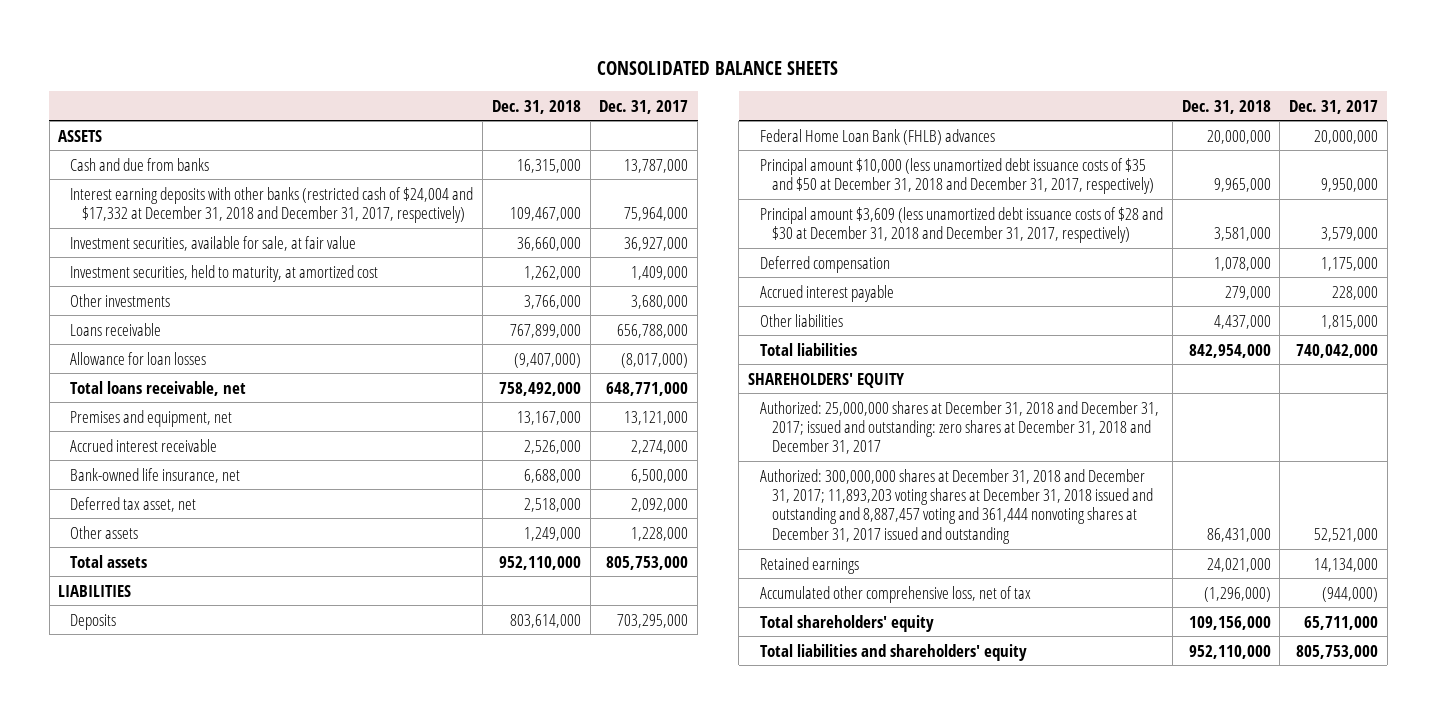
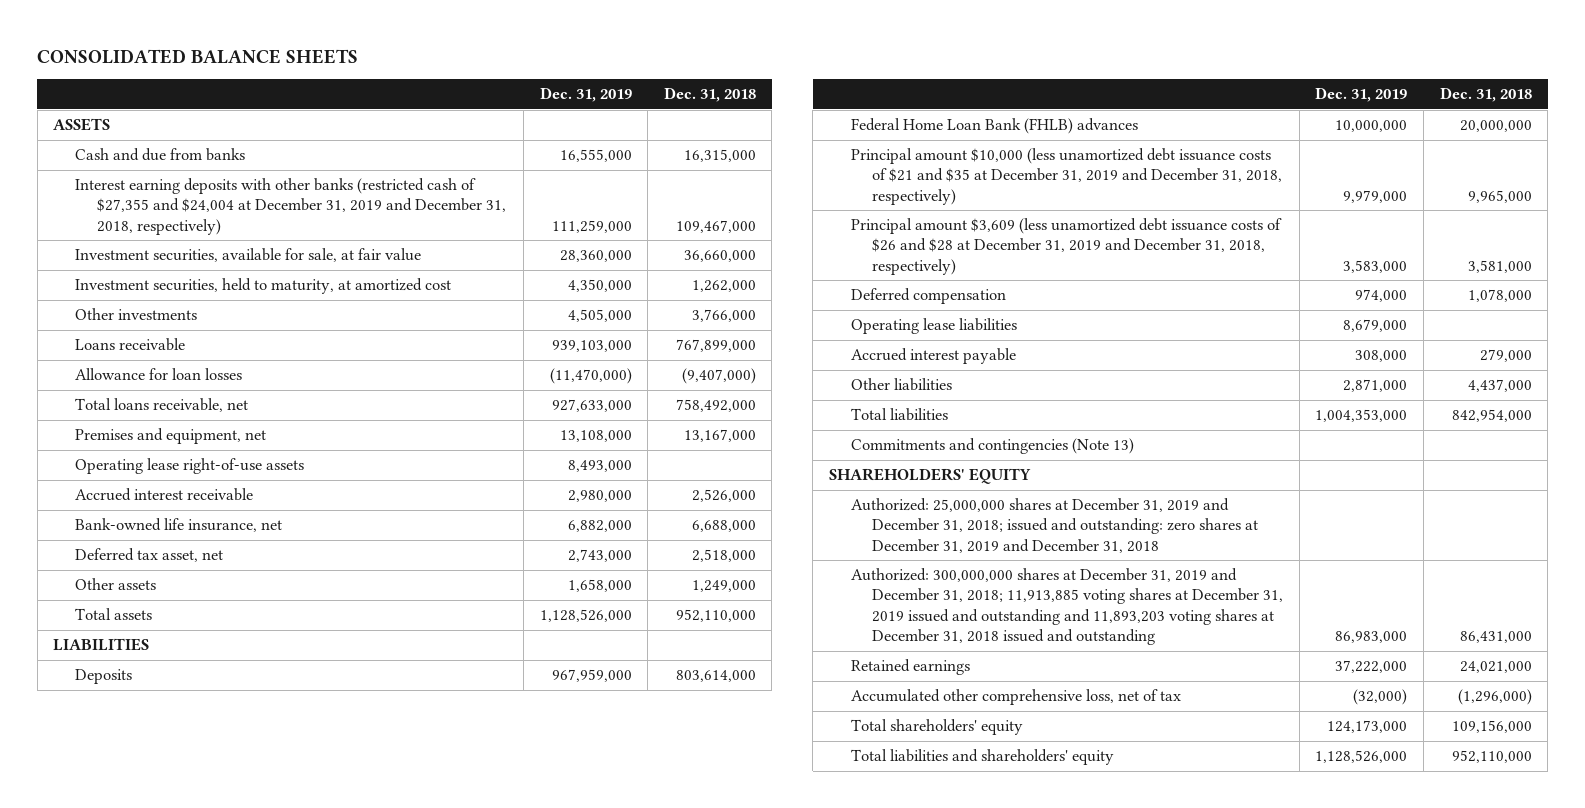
[599,99,689,114] Dec. 31, 2017 -> none
none -> [539,87,632,103] Dec. 31, 2019
[70,186,474,223] Interest earning deposits with other banks (restricted cash of $24,004 and $17,332 at December 31, 2018 and December 31, 2017, respectively) -> [74,178,506,235] Interest earning deposits with other banks (restricted cash of $27,355 and $24,004 at December 31, 2019 and December 31, 2018, respectively)
none -> [74,458,304,475] Operating lease right-of-use assets
[760,157,1155,194] Principal amount $10,000 (less unamortized debt issuance costs of $35 and $50 at December 31, 2018 and December 31, 2017, respectively) -> [850,148,1283,205] Principal amount $10,000 (less unamortized debt issuance costs of $21 and $35 at December 31, 2019 and December 31, 2018, respectively)
[760,206,1164,243] Principal amount $3,609 (less unamortized debt issuance costs of $28 and $30 at December 31, 2018 and December 31, 2017, respectively) -> [850,218,1282,275] Principal amount $3,609 (less unamortized debt issuance costs of $26 and $28 at December 31, 2019 and December 31, 2018, respectively)
none -> [850,318,1017,335] Operating lease liabilities
none -> [850,438,1134,455] Commitments and contingencies (Note 13)
[760,400,1160,455] Authorized: 25,000,000 shares at December 31, 2018 and December 31, 2017; issued and outstanding: zero shares at December 31, 2018 and December 31, 2017 -> [850,498,1259,553] Authorized: 25,000,000 shares at December 31, 2019 and December 31, 2018; issued and outstanding: zero shares at December 31, 2019 and December 31, 2018
[760,468,1154,544] Authorized: 300,000,000 shares at December 31, 2018 and December 31, 2017; 11,893,203 voting shares at December 31, 2018 issued and outstanding and 8,887,457 voting and 361,444 nonvoting shares at December 31, 2017 issued and outstanding -> [850,568,1284,646] Authorized: 300,000,000 shares at December 31, 2019 and December 31, 2018; 11,913,885 voting shares at December 31, 2019 issued and outstanding and 11,893,203 voting shares at December 31, 2018 issued and outstanding

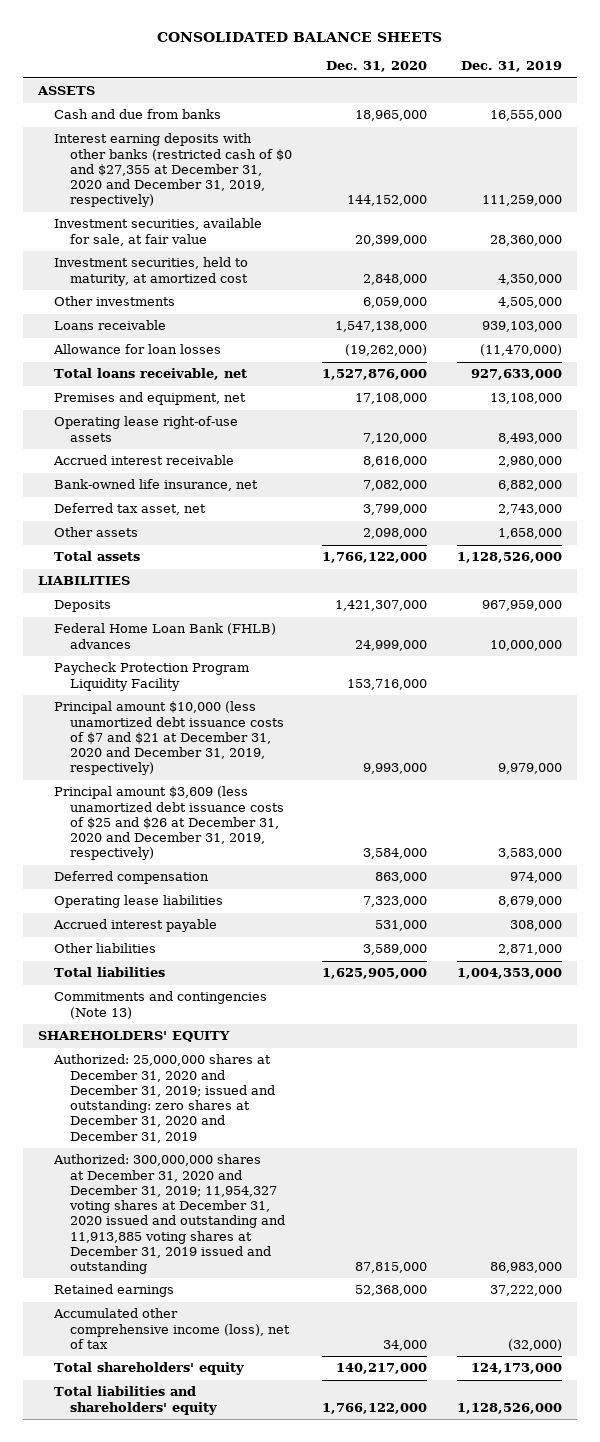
[663,87,756,103] Dec. 31, 2018 -> none
none -> [326,61,428,73] Dec. 31, 2020
[74,178,506,235] Interest earning deposits with other banks (restricted cash of $27,355 and $24,004 at December 31, 2019 and December 31, 2018, respectively) -> [54,133,293,208] Interest earning deposits with other banks (restricted cash of $0 and $27,355 at December 31, 2020 and December 31, 2019, respectively)
none -> [54,662,250,691] Paycheck Protection Program Liquidity Facility
[850,148,1283,205] Principal amount $10,000 (less unamortized debt issuance costs of $21 and $35 at December 31, 2019 and December 31, 2018, respectively) -> [54,701,285,776] Principal amount $10,000 (less unamortized debt issuance costs of $7 and $21 at December 31, 2020 and December 31, 2019, respectively)
[850,218,1282,275] Principal amount $3,609 (less unamortized debt issuance costs of $26 and $28 at December 31, 2019 and December 31, 2018, respectively) -> [54,786,285,861] Principal amount $3,609 (less unamortized debt issuance costs of $25 and $26 at December 31, 2020 and December 31, 2019, respectively)
[850,498,1259,553] Authorized: 25,000,000 shares at December 31, 2019 and December 31, 2018; issued and outstanding: zero shares at December 31, 2019 and December 31, 2018 -> [53,1054,276,1143] Authorized: 25,000,000 shares at December 31, 2020 and December 31, 2019; issued and outstanding: zero shares at December 31, 2020 and December 31, 2019
[850,568,1284,646] Authorized: 300,000,000 shares at December 31, 2019 and December 31, 2018; 11,913,885 voting shares at December 31, 2019 issued and outstanding and 11,893,203 voting shares at December 31, 2018 issued and outstanding -> [53,1154,286,1275] Authorized: 300,000,000 shares at December 31, 2020 and December 31, 2019; 11,954,327 voting shares at December 31, 2020 issued and outstanding and 11,913,885 voting shares at December 31, 2019 issued and outstanding
[850,689,1181,706] Accumulated other comprehensive loss, net of tax -> [53,1308,291,1349] Accumulated other comprehensive income (loss), net of tax

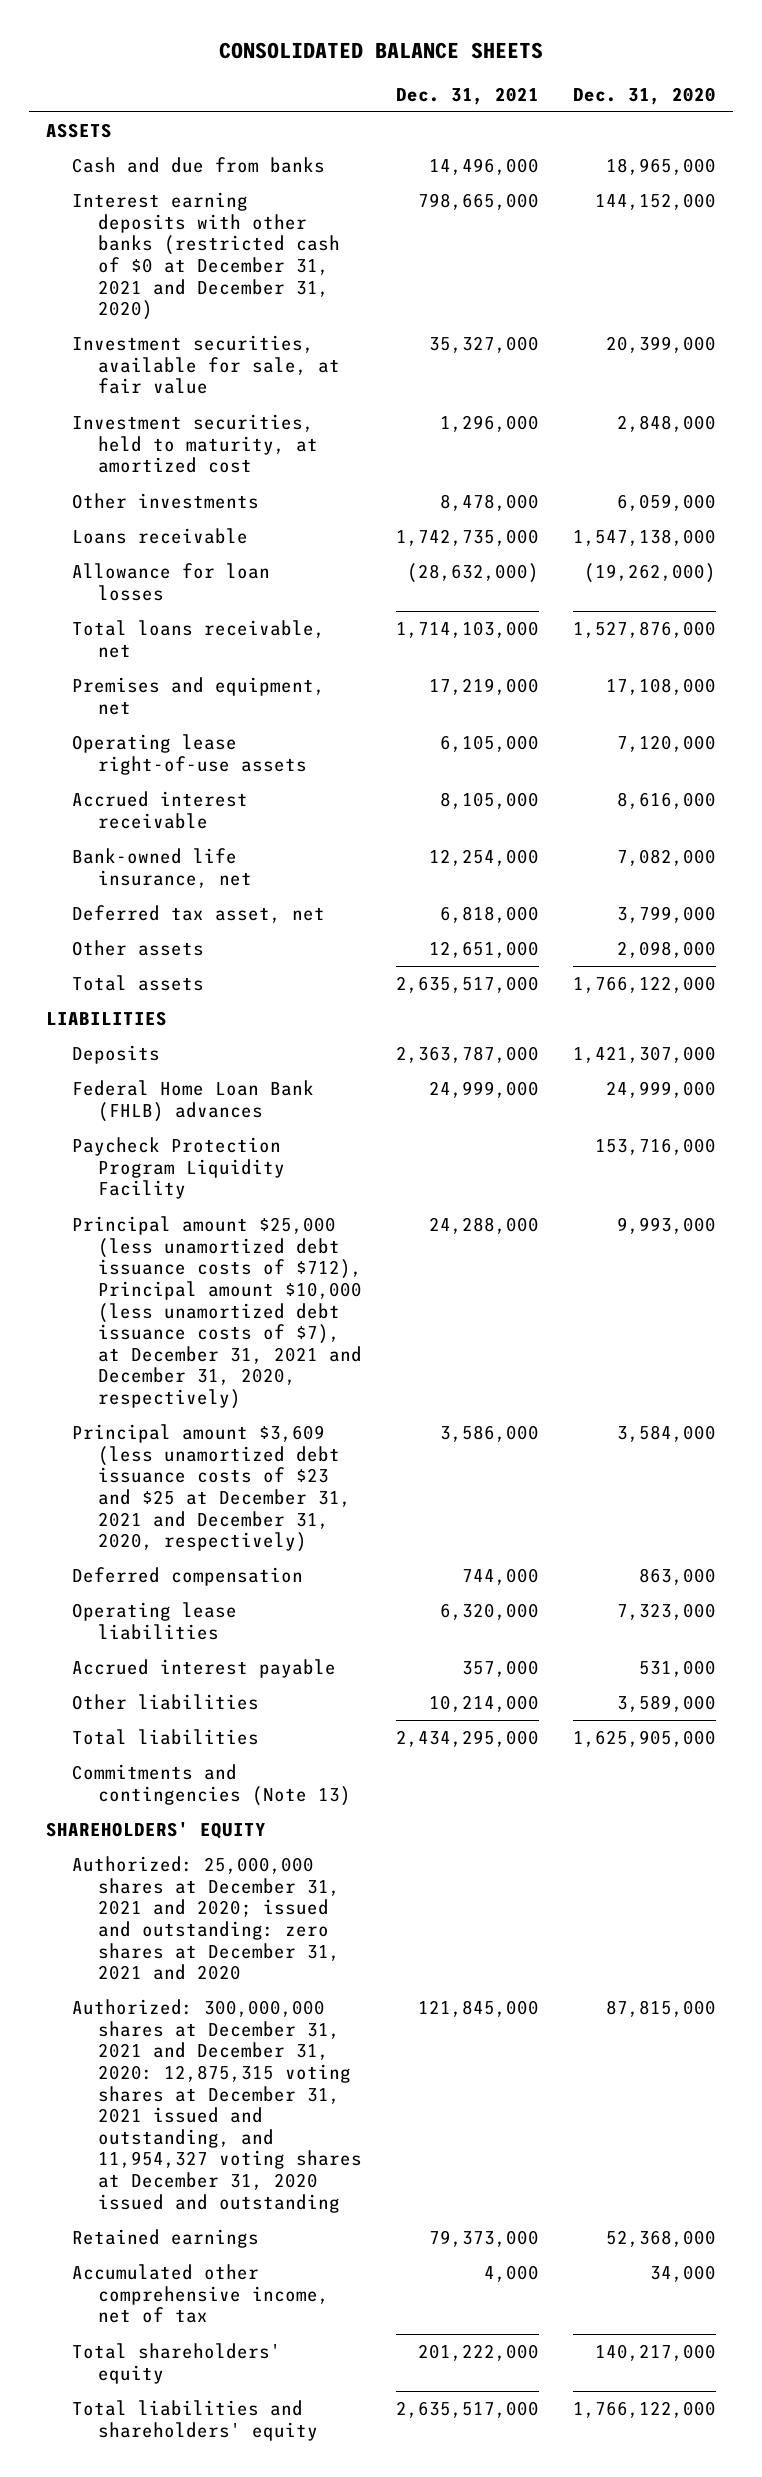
[461,61,563,73] Dec. 31, 2019 -> none
none -> [395,86,539,105] Dec. 31, 2021
[54,133,293,208] Interest earning deposits with other banks (restricted cash of $0 and $27,355 at December 31, 2020 and December 31, 2019, respectively) -> [71,192,340,321] Interest earning deposits with other banks (restricted cash of $0 at December 31, 2021 and December 31, 2020)
[54,701,285,776] Principal amount $10,000 (less unamortized debt issuance costs of $7 and $21 at December 31, 2020 and December 31, 2019, respectively) -> [71,1216,362,1409] Principal amount $25,000 (less unamortized debt issuance costs of $712), Principal amount $10,000 (less unamortized debt issuance costs of $7), at December 31, 2021 and December 31, 2020, respectively)
[54,786,285,861] Principal amount $3,609 (less unamortized debt issuance costs of $25 and $26 at December 31, 2020 and December 31, 2019, respectively) -> [71,1424,351,1553] Principal amount $3,609 (less unamortized debt issuance costs of $23 and $25 at December 31, 2021 and December 31, 2020, respectively)
[53,1054,276,1143] Authorized: 25,000,000 shares at December 31, 2020 and December 31, 2019; issued and outstanding: zero shares at December 31, 2020 and December 31, 2019 -> [71,1856,340,1981] Authorized: 25,000,000 shares at December 31, 2021 and 2020; issued and outstanding: zero shares at December 31, 2021 and 2020
[53,1154,286,1275] Authorized: 300,000,000 shares at December 31, 2020 and December 31, 2019; 11,954,327 voting shares at December 31, 2020 issued and outstanding and 11,913,885 voting shares at December 31, 2019 issued and outstanding -> [71,1999,362,2213] Authorized: 300,000,000 shares at December 31, 2021 and December 31, 2020: 12,875,315 voting shares at December 31, 2021 issued and outstanding, and 11,954,327 voting shares at December 31, 2020 issued and outstanding
[53,1308,291,1349] Accumulated other comprehensive income (loss), net of tax -> [71,2264,329,2324] Accumulated other comprehensive income, net of tax

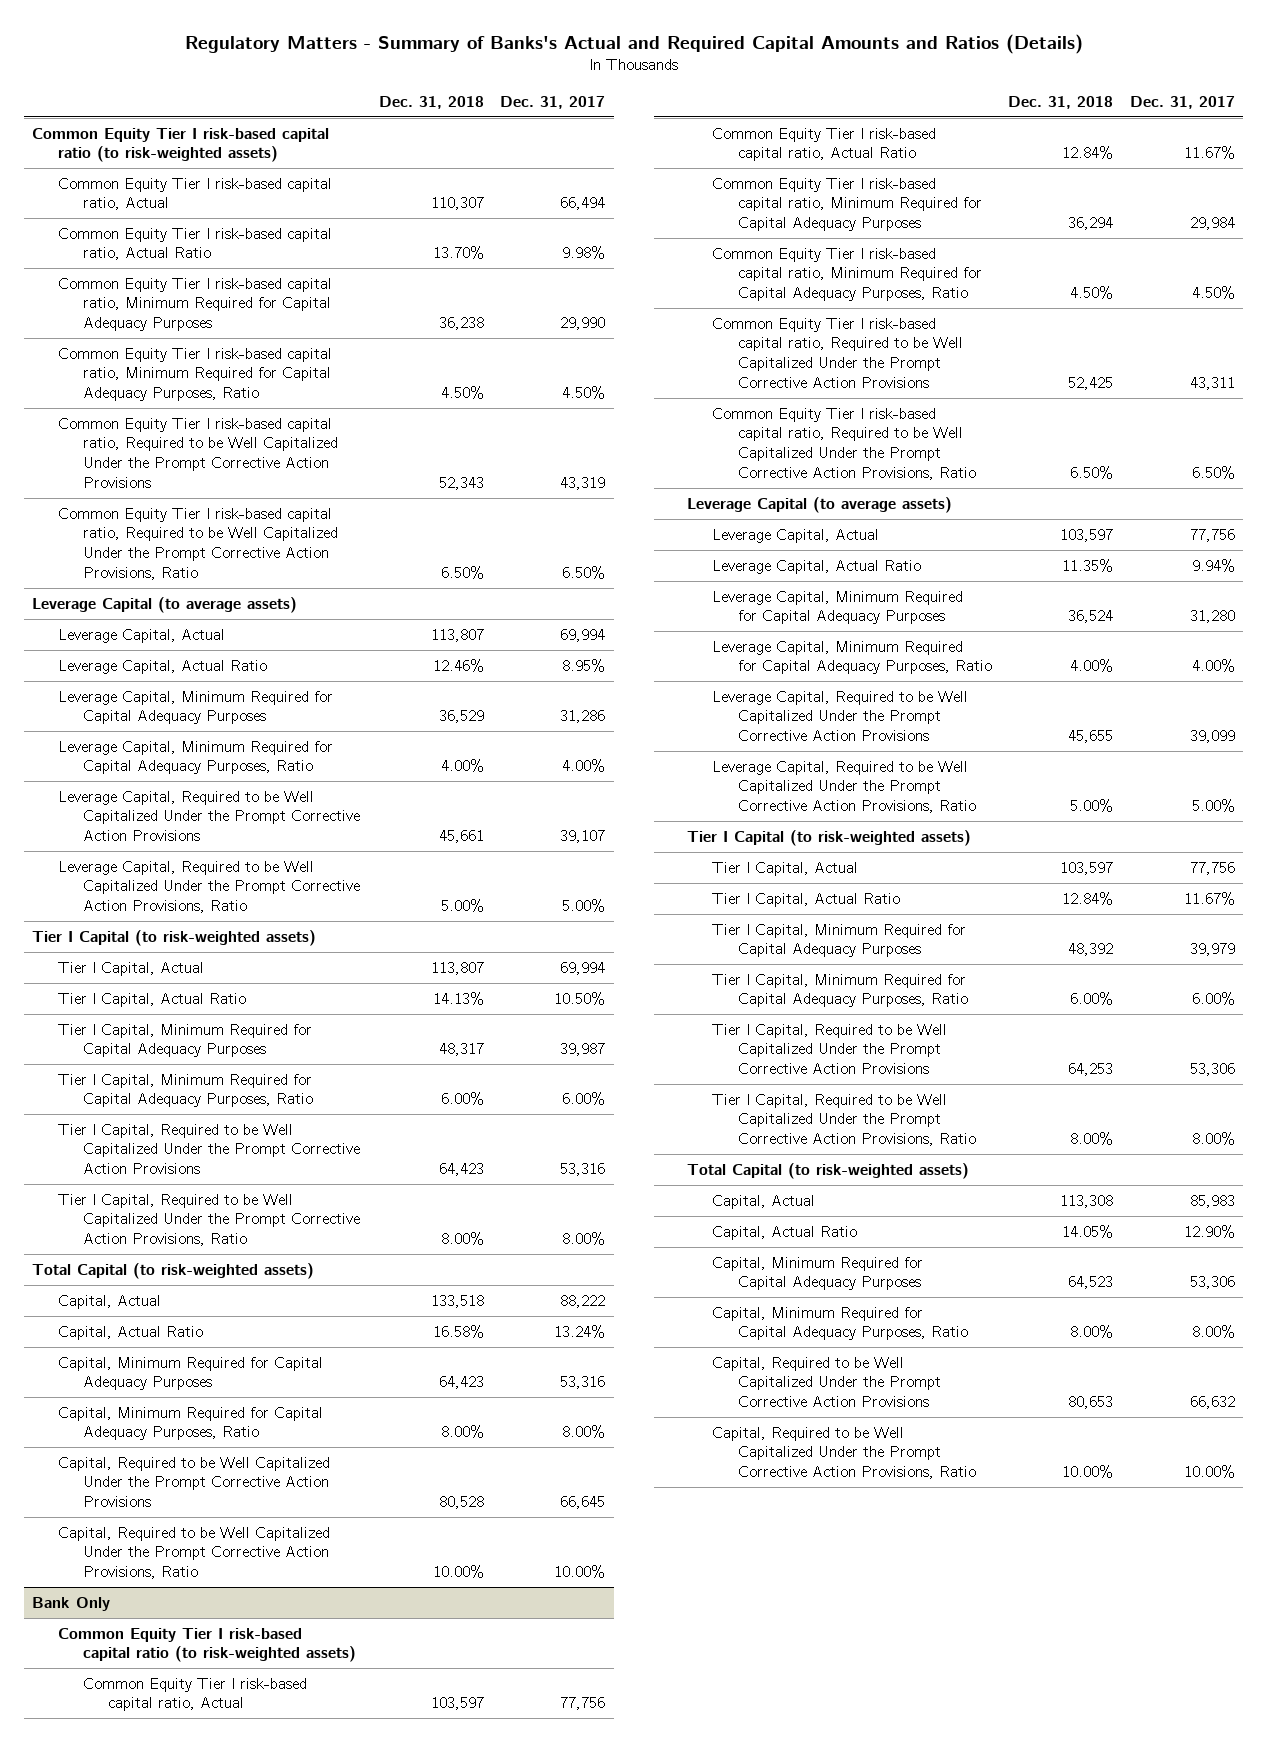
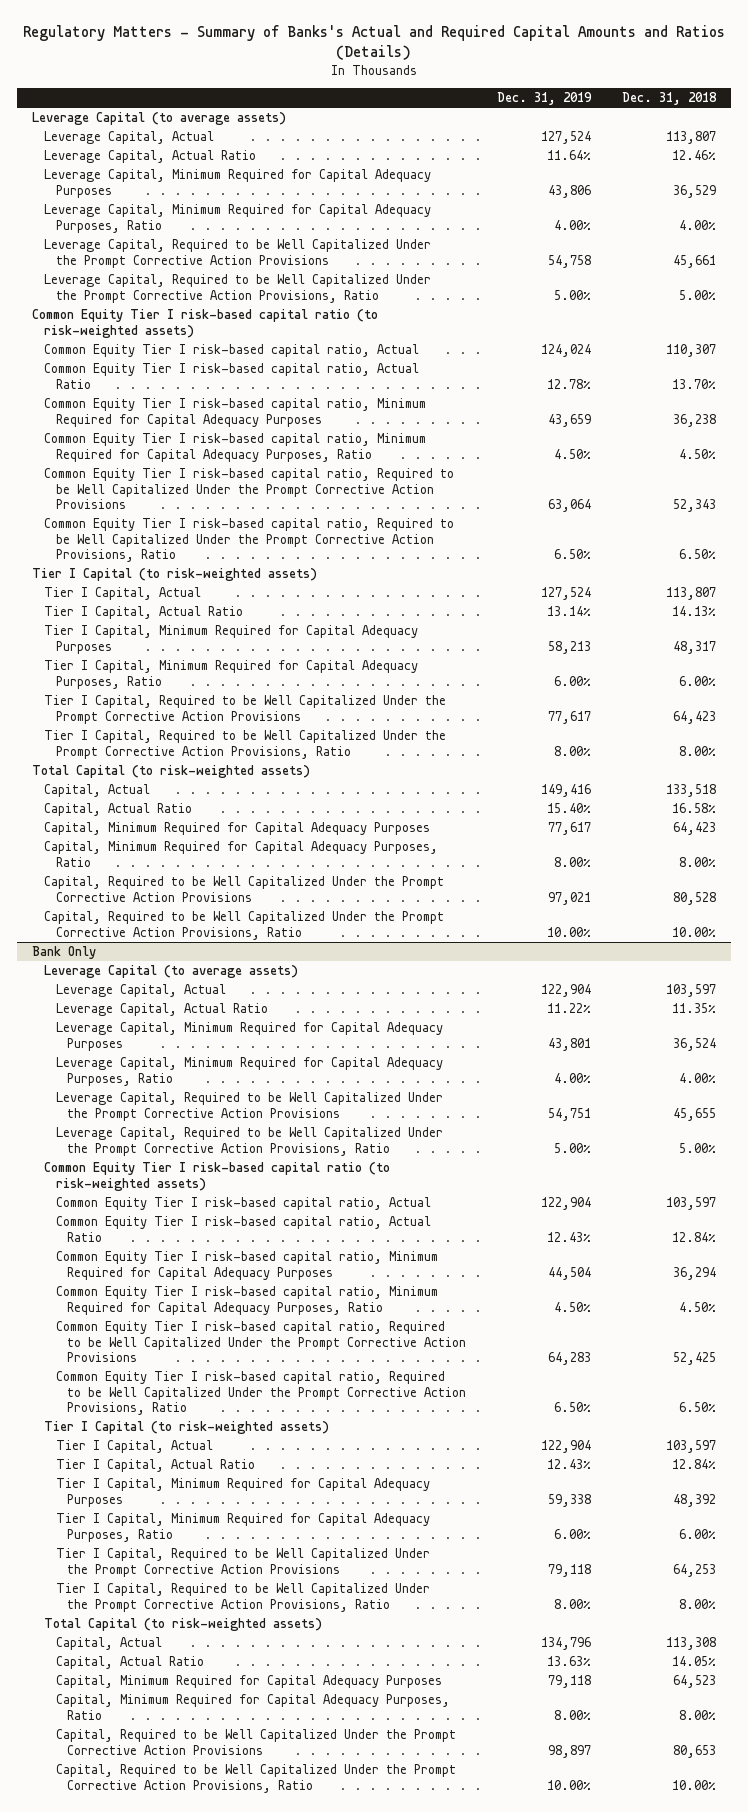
[500,95,606,109] Dec. 31, 2017 -> none
none -> [496,92,592,106] Dec. 31, 2019
[32,127,330,163] Common Equity Tier I risk-based capital ratio (to risk-weighted assets) -> [32,309,379,338] Common Equity Tier I risk-based capital ratio (to risk-weighted assets)
[57,177,332,211] Common Equity Tier I risk-based capital ratio, Actual -> [43,344,419,358] Common Equity Tier I risk-based capital ratio, Actual
[57,227,332,261] Common Equity Tier I risk-based capital ratio, Actual Ratio -> [43,363,419,389] Common Equity Tier I risk-based capital ratio, Actual Ratio
[57,277,332,332] Common Equity Tier I risk-based capital ratio, Minimum Required for Capital Adequacy Purposes -> [43,398,426,427] Common Equity Tier I risk-based capital ratio, Minimum Required for Capital Adequacy Purposes
[57,347,332,402] Common Equity Tier I risk-based capital ratio, Minimum Required for Capital Adequacy Purposes, Ratio -> [43,433,426,462] Common Equity Tier I risk-based capital ratio, Minimum Required for Capital Adequacy Purposes, Ratio
[57,417,338,488] Common Equity Tier I risk-based capital ratio, Required to be Well Capitalized Under the Prompt Corrective Action Provisions -> [43,468,454,509] Common Equity Tier I risk-based capital ratio, Required to be Well Capitalized Under the Prompt Corrective Action Provisions
[57,507,338,580] Common Equity Tier I risk-based capital ratio, Required to be Well Capitalized Under the Prompt Corrective Action Provisions, Ratio -> [43,518,454,562] Common Equity Tier I risk-based capital ratio, Required to be Well Capitalized Under the Prompt Corrective Action Provisions, Ratio
[57,1627,356,1663] Common Equity Tier I risk-based capital ratio (to risk-weighted assets) -> [43,1162,390,1191] Common Equity Tier I risk-based capital ratio (to risk-weighted assets)
[82,1677,307,1712] Common Equity Tier I risk-based capital ratio, Actual -> [55,1197,431,1211] Common Equity Tier I risk-based capital ratio, Actual
[712,127,937,162] Common Equity Tier I risk-based capital ratio, Actual Ratio -> [55,1216,431,1242] Common Equity Tier I risk-based capital ratio, Actual Ratio
[712,177,982,232] Common Equity Tier I risk-based capital ratio, Minimum Required for Capital Adequacy Purposes -> [55,1251,438,1280] Common Equity Tier I risk-based capital ratio, Minimum Required for Capital Adequacy Purposes
[712,247,982,302] Common Equity Tier I risk-based capital ratio, Minimum Required for Capital Adequacy Purposes, Ratio -> [55,1286,438,1315] Common Equity Tier I risk-based capital ratio, Minimum Required for Capital Adequacy Purposes, Ratio
[712,317,963,388] Common Equity Tier I risk-based capital ratio, Required to be Well Capitalized Under the Prompt Corrective Action Provisions -> [55,1321,467,1362] Common Equity Tier I risk-based capital ratio, Required to be Well Capitalized Under the Prompt Corrective Action Provisions
[712,407,976,480] Common Equity Tier I risk-based capital ratio, Required to be Well Capitalized Under the Prompt Corrective Action Provisions, Ratio -> [55,1371,467,1415] Common Equity Tier I risk-based capital ratio, Required to be Well Capitalized Under the Prompt Corrective Action Provisions, Ratio

